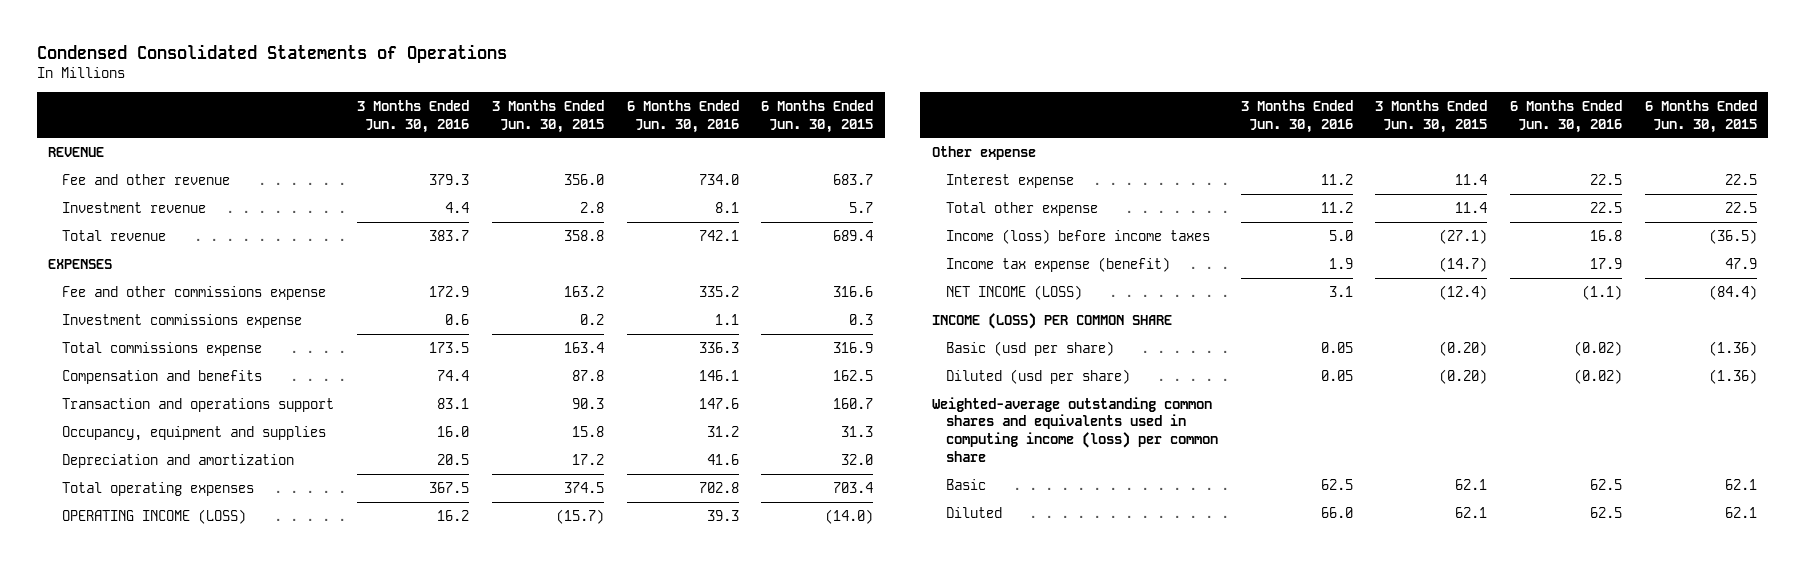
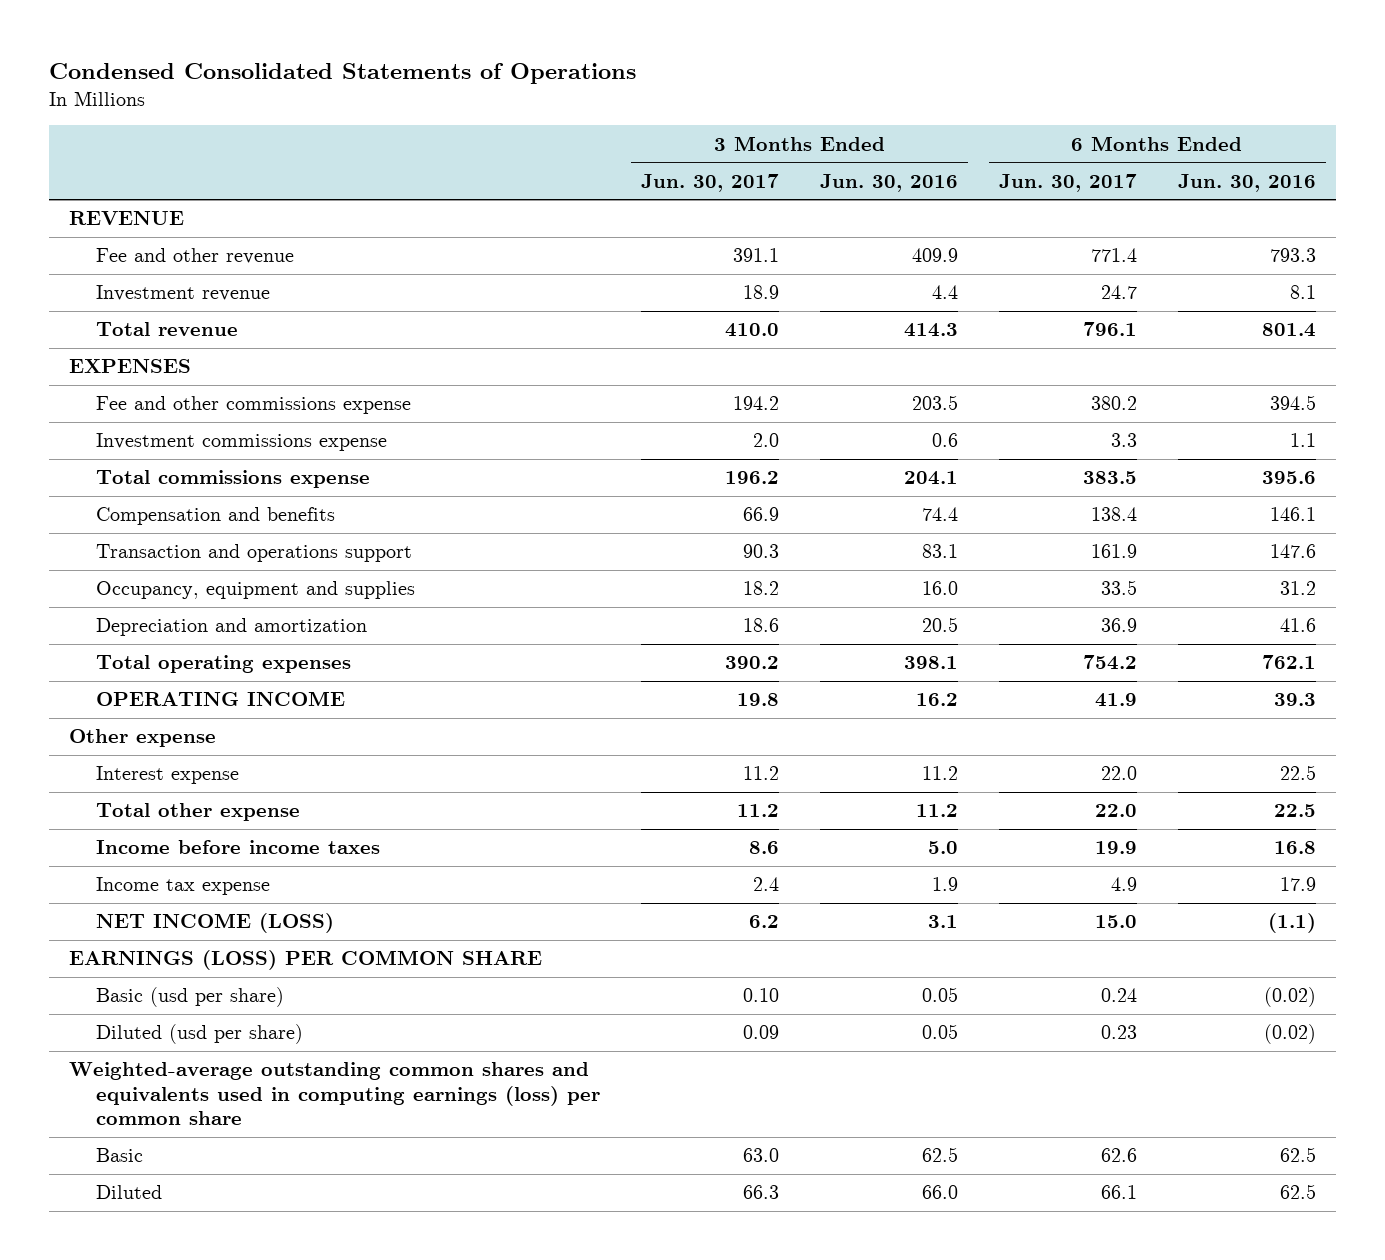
[491,99,604,133] 3 Months Ended Jun. 30, 2015 -> none
[761,99,874,133] 6 Months Ended Jun. 30, 2015 -> none
none -> [641,173,780,192] Jun. 30, 2017
none -> [998,173,1137,192] Jun. 30, 2017
[429,173,470,185] 379.3 -> [911,248,958,263] 409.9
[698,173,739,185] 734.0 -> [1269,248,1316,263] 793.3
[429,229,470,241] 383.7 -> [903,323,958,338] 414.3
[698,229,739,241] 742.1 -> [1261,323,1316,338] 801.4
[429,285,470,297] 172.9 -> [911,395,958,411] 203.5
[698,285,739,297] 335.2 -> [1269,395,1316,411] 394.5
[429,341,470,353] 173.5 -> [903,471,958,486] 204.1
[698,341,739,353] 336.3 -> [1261,471,1316,485] 395.6
[429,481,470,493] 367.5 -> [903,656,958,670] 398.1
[698,481,739,493] 702.8 -> [1261,655,1316,670] 762.1
[62,508,247,524] OPERATING INCOME (LOSS) -> [96,691,346,707] OPERATING INCOME
[945,228,1210,244] Income (loss) before income taxes -> [96,840,381,855] Income before income taxes
[945,256,1170,272] Income tax expense (benefit) -> [96,877,271,896] Income tax expense
[931,312,1172,329] INCOME (LOSS) PER COMMON SHARE -> [69,950,543,971] EARNINGS (LOSS) PER COMMON SHARE
[931,396,1218,462] Weighted-average outstanding common shares and equivalents used in computing income (loss) per common share -> [69,1062,601,1126] Weighted-average outstanding common shares and equivalents used in computing earnings (loss) per common share

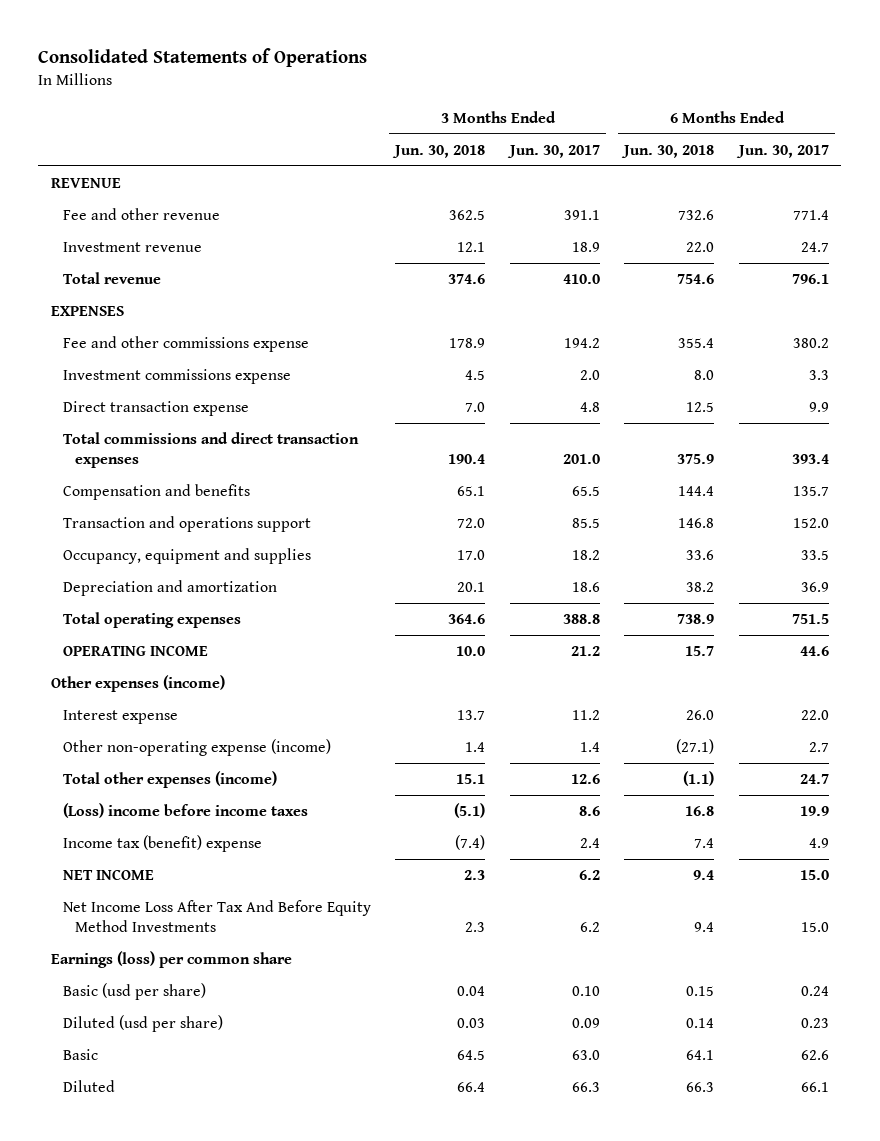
[48,63,636,85] Condensed Consolidated Statements of Operations -> [38,48,368,68] Consolidated Statements of Operations
[819,173,958,192] Jun. 30, 2016 -> none
[1177,173,1316,192] Jun. 30, 2016 -> none
none -> [392,144,486,158] Jun. 30, 2018
none -> [621,144,715,158] Jun. 30, 2018
none -> [62,401,249,417] Direct transaction expense
[96,470,371,489] Total commissions expense -> [62,432,359,469] Total commissions and direct transaction expenses
[725,471,780,485] 196.2 -> [562,454,600,465] 201.0
[1082,471,1137,485] 383.5 -> [792,454,830,465] 393.4
[743,507,780,522] 66.9 -> [571,486,600,497] 65.5
[1090,507,1137,522] 138.4 -> [793,486,830,497] 135.7
[743,544,780,559] 90.3 -> [571,518,600,529] 85.5
[1090,544,1137,559] 161.9 -> [793,518,830,529] 152.0
[725,656,780,670] 390.2 -> [562,614,600,625] 388.8
[1082,655,1137,671] 754.2 -> [792,614,830,625] 751.5
[737,693,780,707] 19.8 -> [570,646,600,657] 21.2
[1094,693,1137,708] 41.9 -> [800,646,830,657] 44.6
[69,729,217,748] Other expense -> [50,675,225,693] Other expenses (income)
none -> [62,739,331,757] Other non-operating expense (income)
[96,803,301,822] Total other expense -> [62,771,277,789] Total other expenses (income)
[737,804,780,818] 11.2 -> [570,774,600,785] 12.6
[1094,804,1137,818] 22.0 -> [800,774,830,785] 24.7
[96,840,381,855] Income before income taxes -> [62,803,308,819] (Loss) income before income taxes
[96,877,271,896] Income tax expense -> [62,835,262,853] Income tax (benefit) expense
[96,913,335,934] NET INCOME (LOSS) -> [62,869,154,881] NET INCOME
none -> [62,900,371,933] Net Income Loss After Tax And Before Equity Method Investments
[69,950,543,971] EARNINGS (LOSS) PER COMMON SHARE -> [50,951,292,969] Earnings (loss) per common share
[69,1062,601,1126] Weighted-average outstanding common shares and equivalents used in computing earnings (loss) per common share -> none

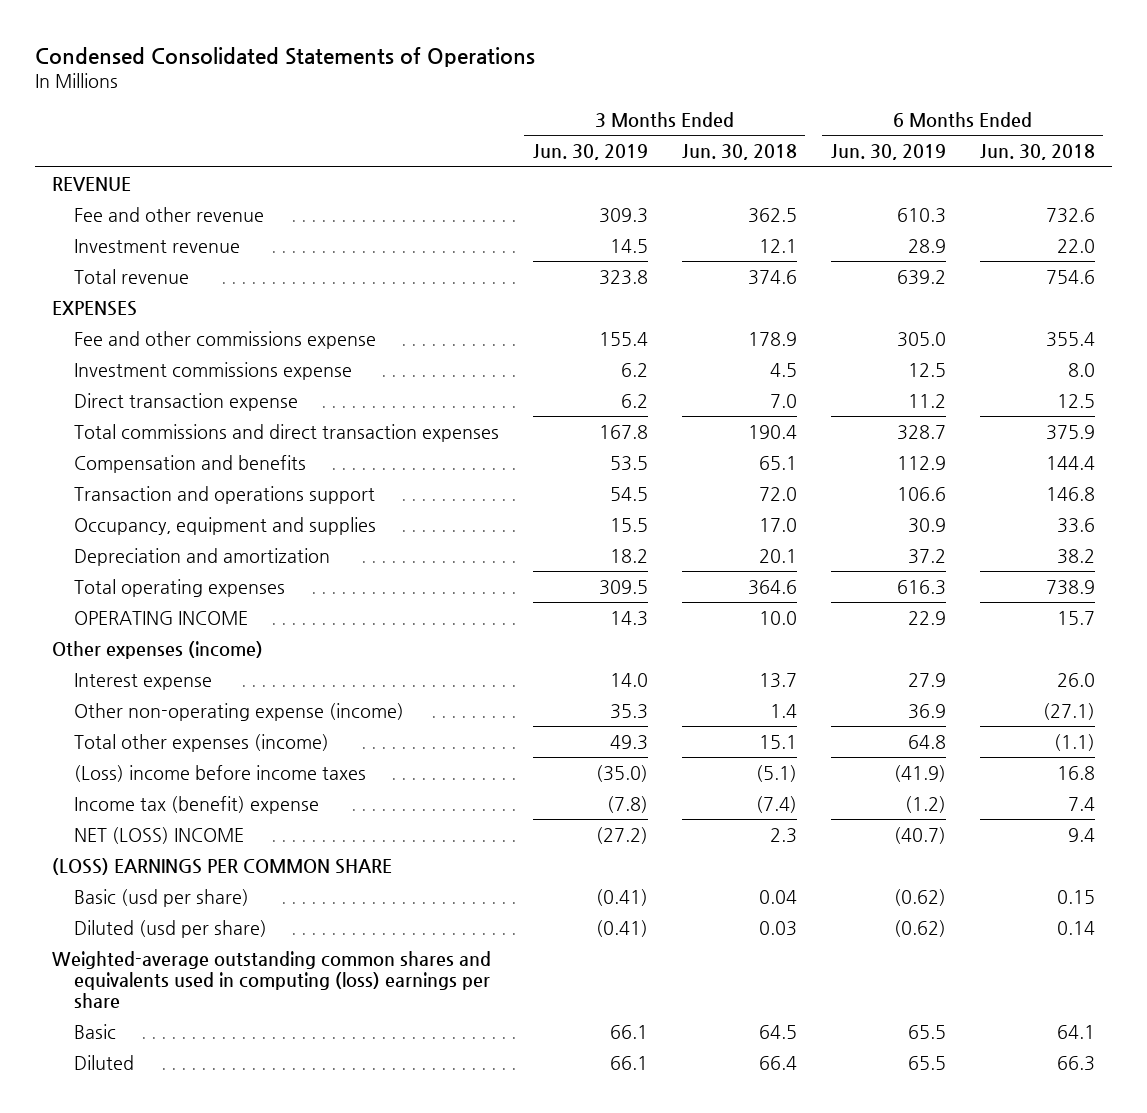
[38,48,368,68] Consolidated Statements of Operations -> [34,46,535,67] Condensed Consolidated Statements of Operations
[506,144,600,158] Jun. 30, 2017 -> none
[736,144,830,158] Jun. 30, 2017 -> none
none -> [532,144,648,161] Jun. 30, 2019
none -> [830,144,946,161] Jun. 30, 2019
[62,900,371,933] Net Income Loss After Tax And Before Equity Method Investments -> none
[62,869,154,881] NET INCOME -> [73,826,244,844] NET (LOSS) INCOME
[50,951,292,969] Earnings (loss) per common share -> [51,857,392,875] (LOSS) EARNINGS PER COMMON SHARE
none -> [51,950,491,1008] Weighted-average outstanding common shares and equivalents used in computing (loss) earnings per share

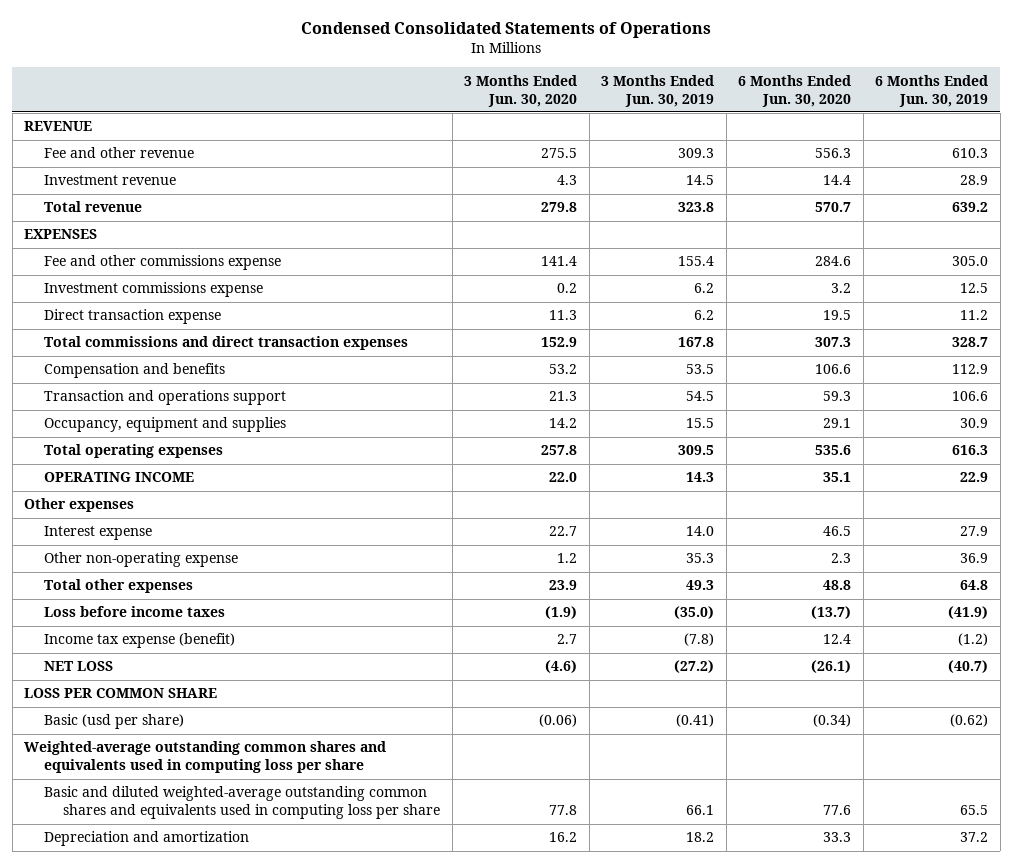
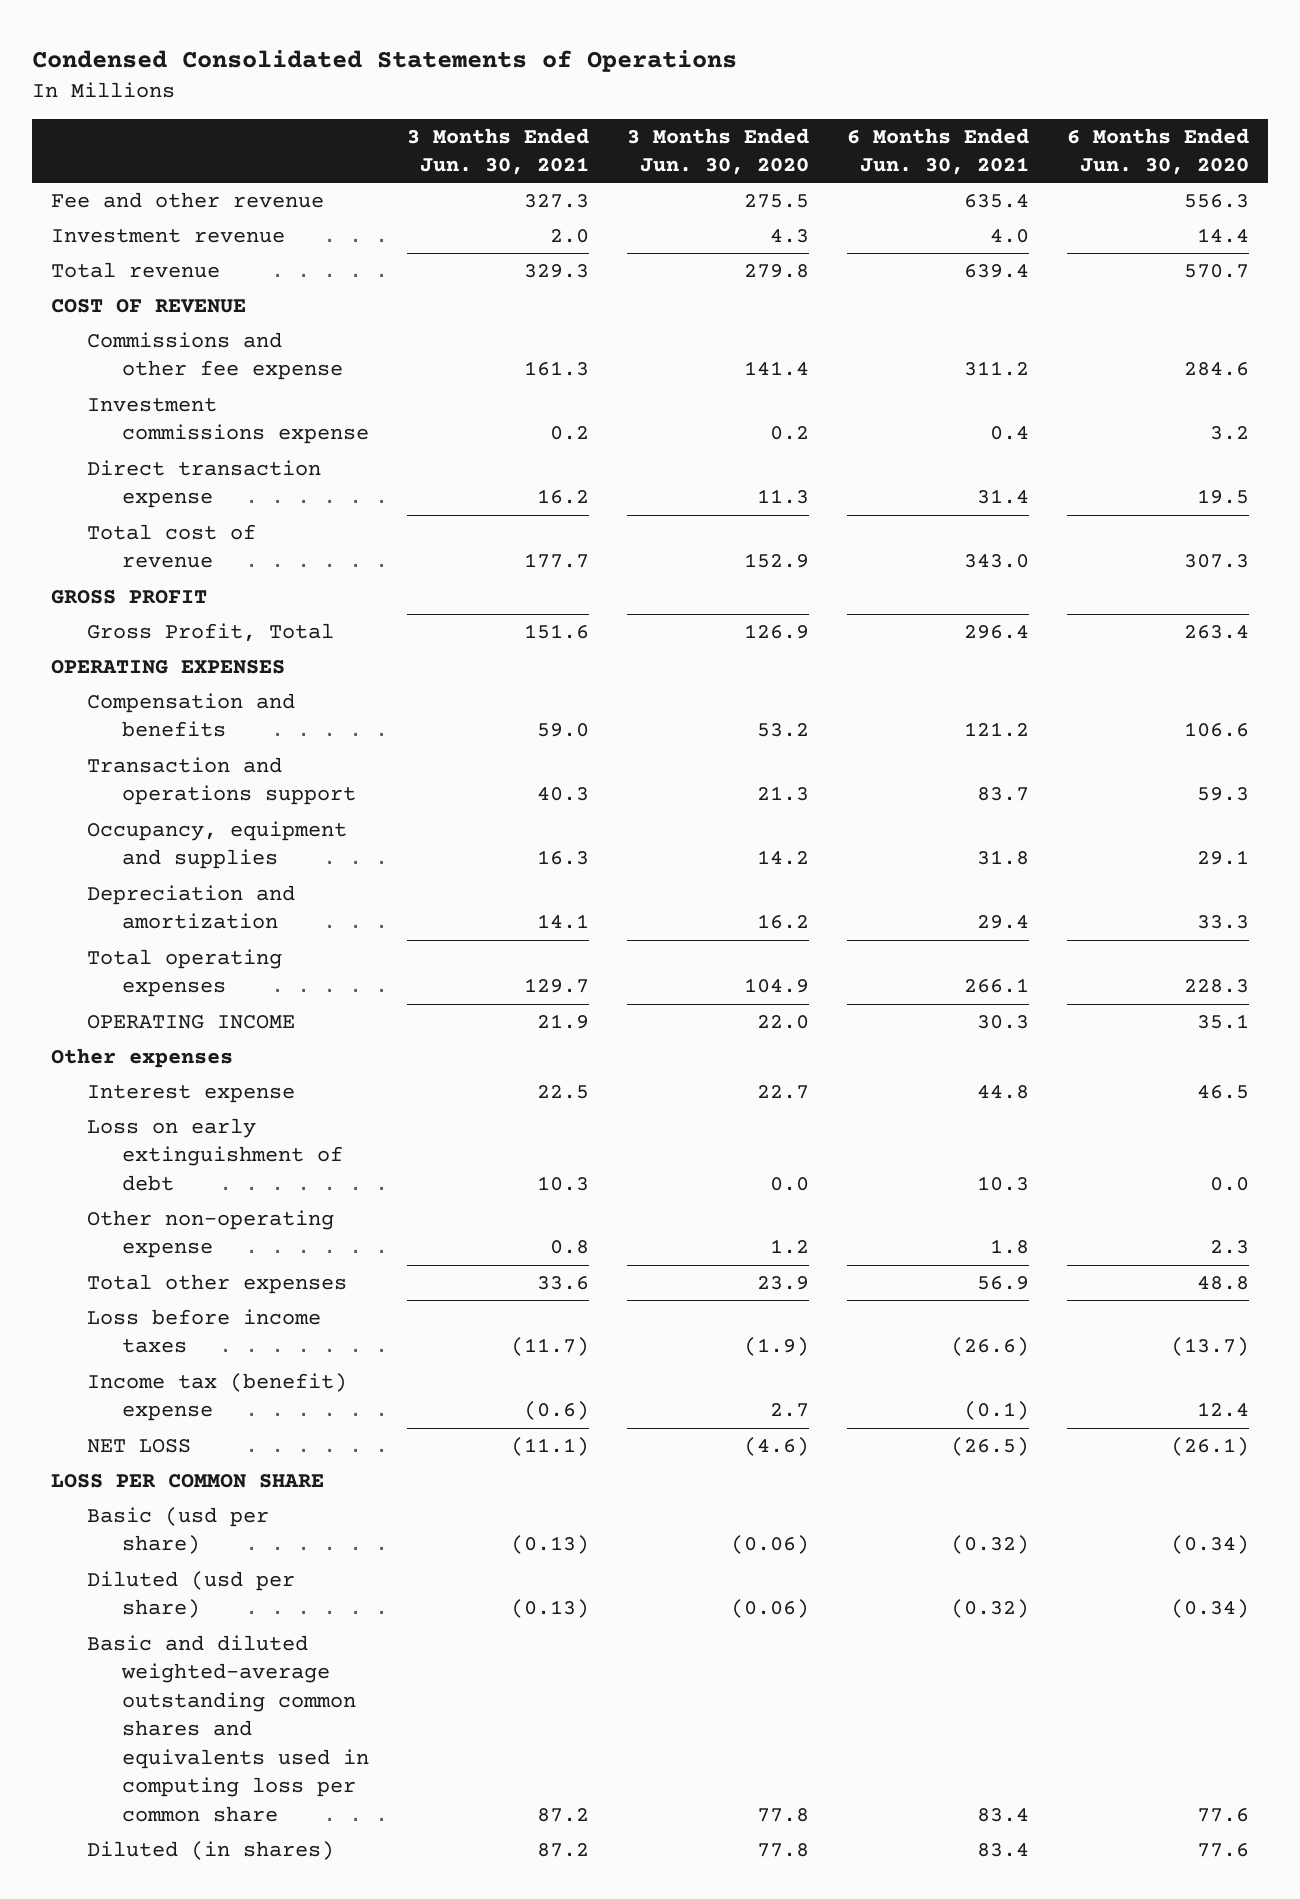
[601,74,715,107] 3 Months Ended Jun. 30, 2019 -> none
[875,74,989,107] 6 Months Ended Jun. 30, 2019 -> none
none -> [406,127,589,176] 3 Months Ended Jun. 30, 2021
none -> [847,127,1030,176] 6 Months Ended Jun. 30, 2021
[24,121,93,132] REVENUE -> none
[24,229,98,240] EXPENSES -> [51,299,247,314] COST OF REVENUE
[43,255,281,271] Fee and other commissions expense -> [86,332,343,381] Commissions and other fee expense
[43,336,408,351] Total commissions and direct transaction expenses -> [86,524,256,569] Total cost of revenue
none -> [51,590,208,605] GROSS PROFIT
none -> [86,623,334,643] Gross Profit, Total
none -> [51,660,286,675] OPERATING EXPENSES
[43,831,249,847] Depreciation and amortization -> [86,885,295,930] Depreciation and amortization
[541,445,578,456] 257.8 -> [743,978,809,994] 104.9
[815,445,852,456] 535.6 -> [1184,979,1250,994] 228.3
none -> [86,1118,343,1191] Loss on early extinguishment of debt
[43,633,235,649] Income tax expense (benefit) -> [86,1373,347,1422] Income tax (benefit) expense
[24,741,387,774] Weighted-average outstanding common shares and equivalents used in computing loss per share -> none
none -> [86,1571,295,1619] Diluted (usd per share)
[43,786,440,820] Basic and diluted weighted-average outstanding common shares and equivalents used in computing loss per share -> [86,1635,369,1822] Basic and diluted weighted-average outstanding common shares and equivalents used in computing loss per common share
none -> [86,1841,334,1861] Diluted (in shares)

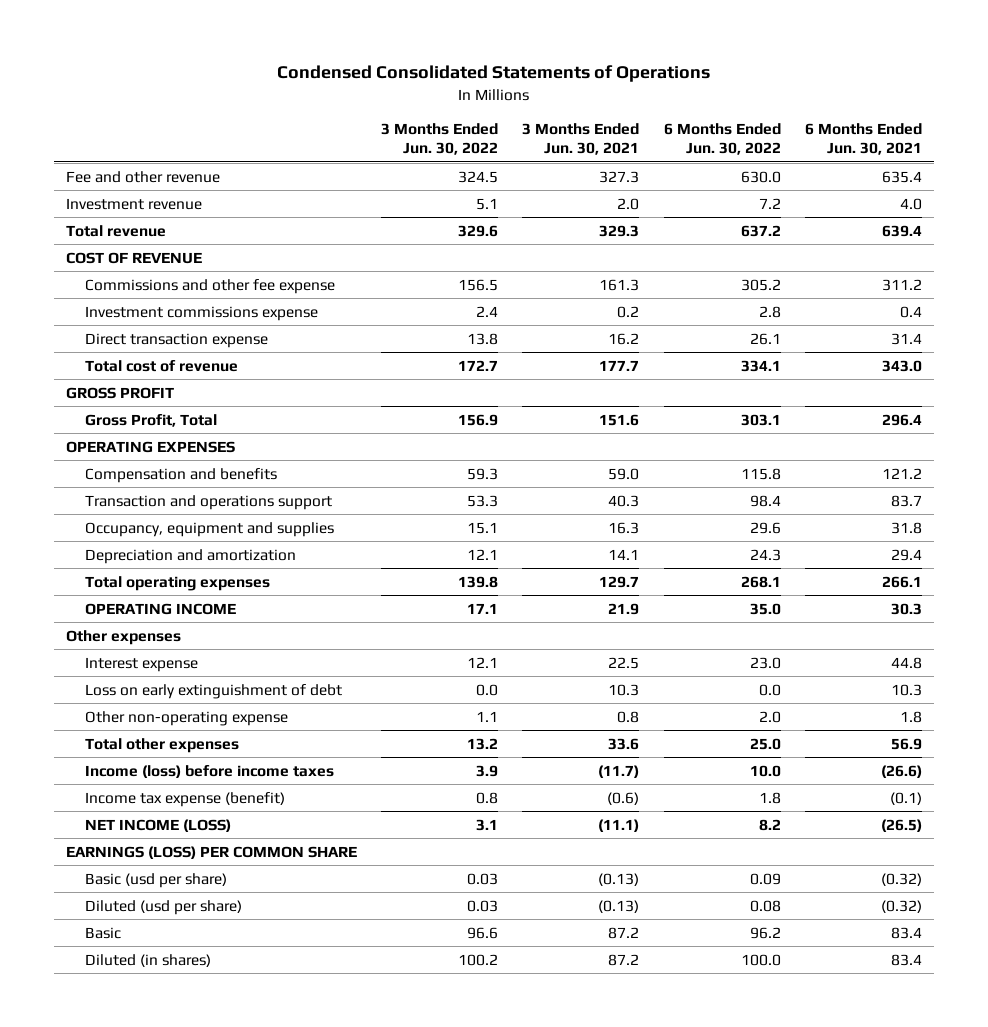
[626,127,809,176] 3 Months Ended Jun. 30, 2020 -> none
[1067,127,1250,176] 6 Months Ended Jun. 30, 2020 -> none
none -> [381,122,499,156] 3 Months Ended Jun. 30, 2022
none -> [663,122,781,156] 6 Months Ended Jun. 30, 2022
[86,1309,321,1354] Loss before income taxes -> [85,764,335,778] Income (loss) before income taxes
[86,1373,347,1422] Income tax (benefit) expense -> [85,791,286,807] Income tax expense (benefit)
[86,1439,191,1454] NET LOSS -> [85,818,232,832] NET INCOME (LOSS)
[51,1474,325,1489] LOSS PER COMMON SHARE -> [66,845,358,859] EARNINGS (LOSS) PER COMMON SHARE
[86,1635,369,1822] Basic and diluted weighted-average outstanding common shares and equivalents used in computing loss per common share -> [85,926,122,939] Basic

